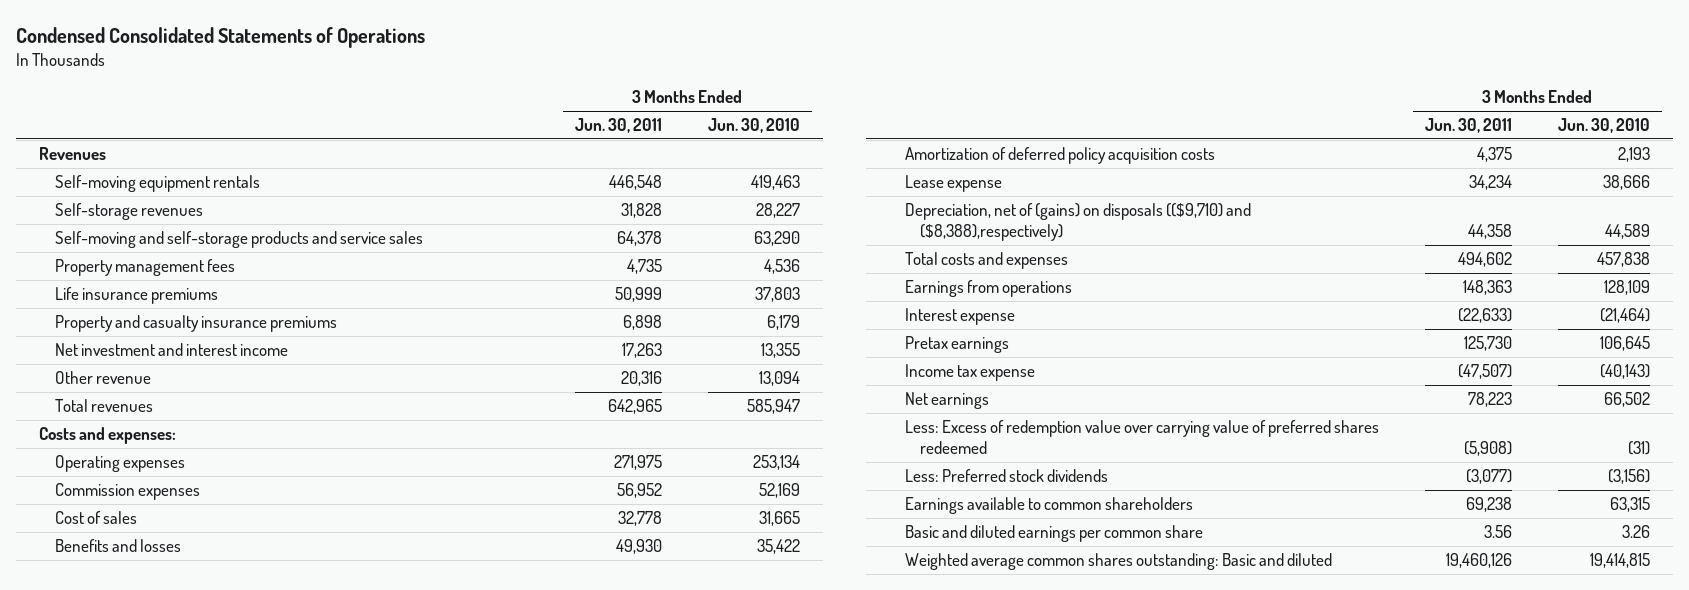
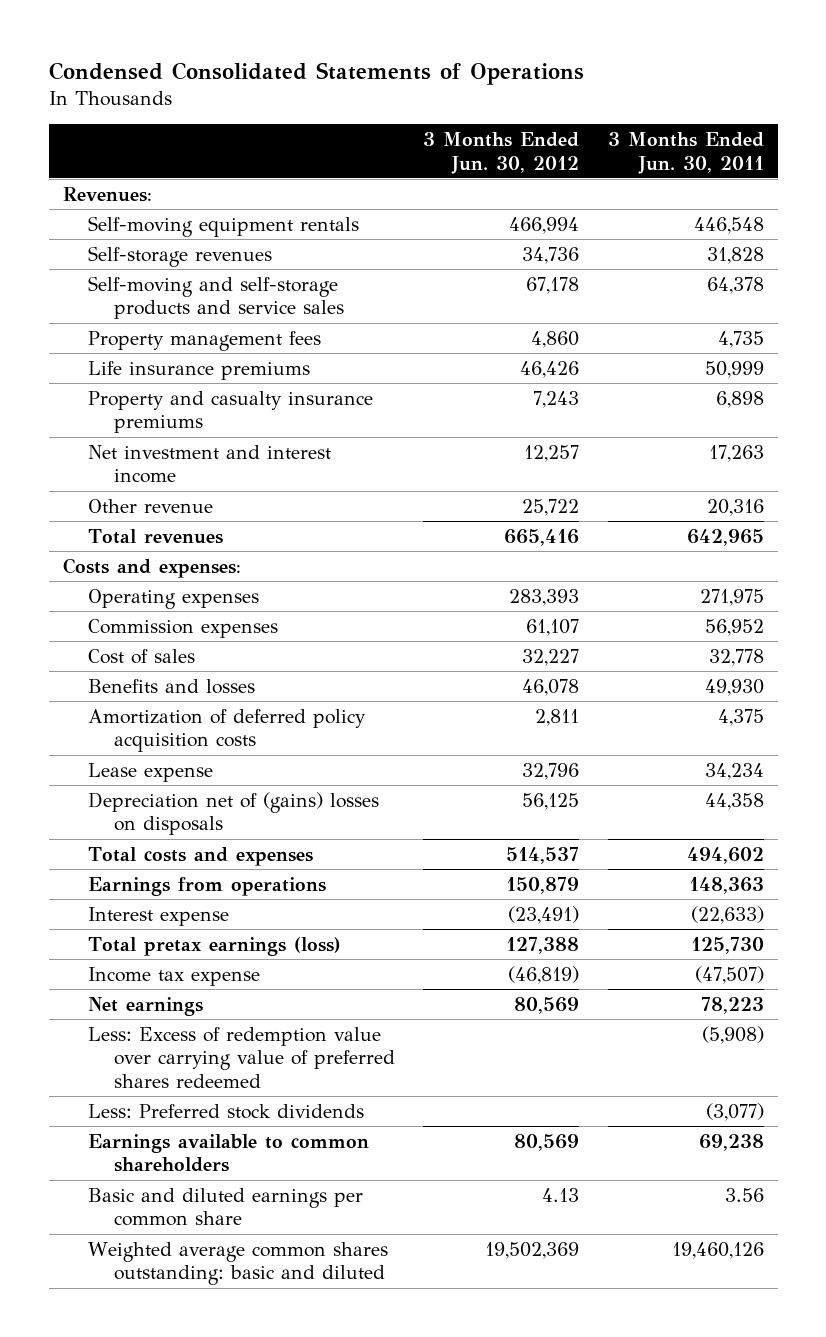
[708,118,801,134] Jun. 30, 2010 -> none
none -> [423,131,580,174] 3 Months Ended Jun. 30, 2012
[39,147,107,161] Revenues -> [62,186,152,202] Revenues:
[904,203,1251,242] Depreciation, net of (gains) on disposals (($9,710) and ($8,388),respectively) -> [88,791,380,836] Depreciation net of (gains) losses on disposals
[904,336,1009,354] Pretax earnings -> [88,936,342,956] Total pretax earnings (loss)
[904,553,1332,571] Weighted average common shares outstanding: Basic and diluted -> [88,1241,389,1286] Weighted average common shares outstanding: basic and diluted

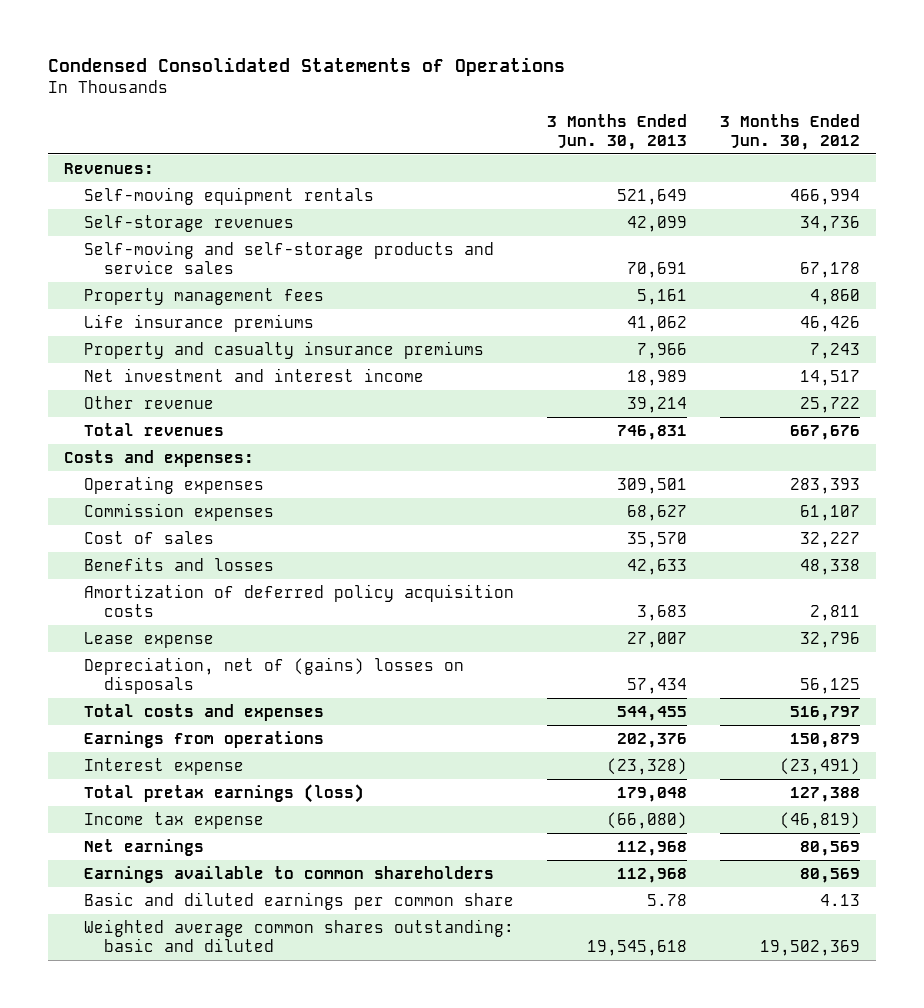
[607,131,764,174] 3 Months Ended Jun. 30, 2011 -> none
none -> [547,113,688,150] 3 Months Ended Jun. 30, 2013
[524,444,580,462] 12,257 -> [799,369,860,386] 14,517
[504,528,580,546] 665,416 -> [789,424,860,440] 667,676
[522,678,580,696] 46,078 -> [799,558,860,575] 48,338
[88,791,380,836] Depreciation net of (gains) losses on disposals -> [84,656,465,694] Depreciation, net of (gains) losses on disposals
[506,846,580,864] 514,537 -> [789,705,860,721] 516,797
[88,1026,396,1089] Less: Excess of redemption value over carrying value of preferred shares redeemed -> none
[88,1103,365,1119] Less: Preferred stock dividends -> none

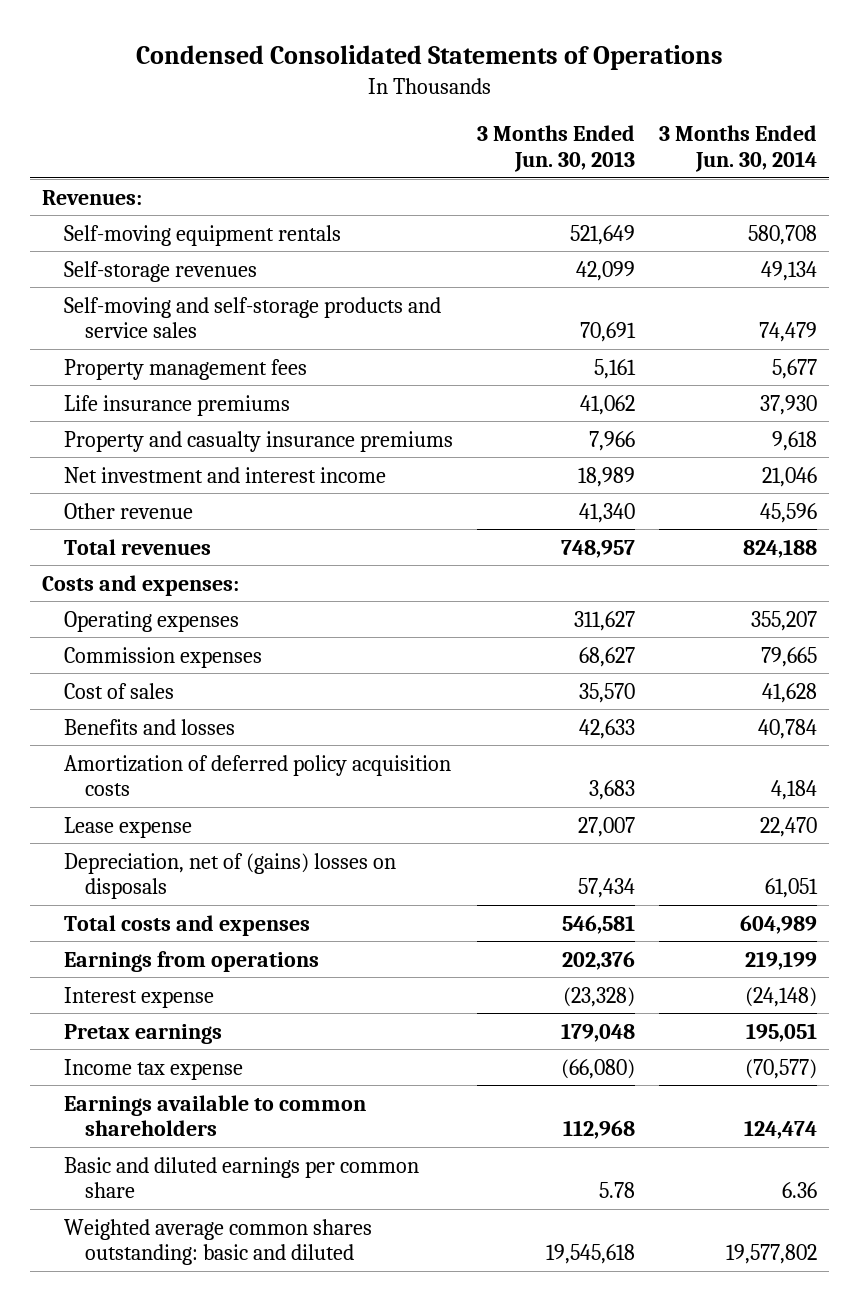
[719,113,860,150] 3 Months Ended Jun. 30, 2012 -> none
none -> [659,125,818,172] 3 Months Ended Jun. 30, 2014
[627,396,688,413] 39,214 -> [579,502,636,523] 41,340
[617,424,688,440] 746,831 -> [561,539,636,558] 748,957
[617,477,688,494] 309,501 -> [574,610,636,631] 311,627
[617,705,688,721] 544,455 -> [562,914,636,934] 546,581
[84,783,365,803] Total pretax earnings (loss) -> [63,1023,222,1044] Pretax earnings
[84,838,205,856] Net earnings -> none

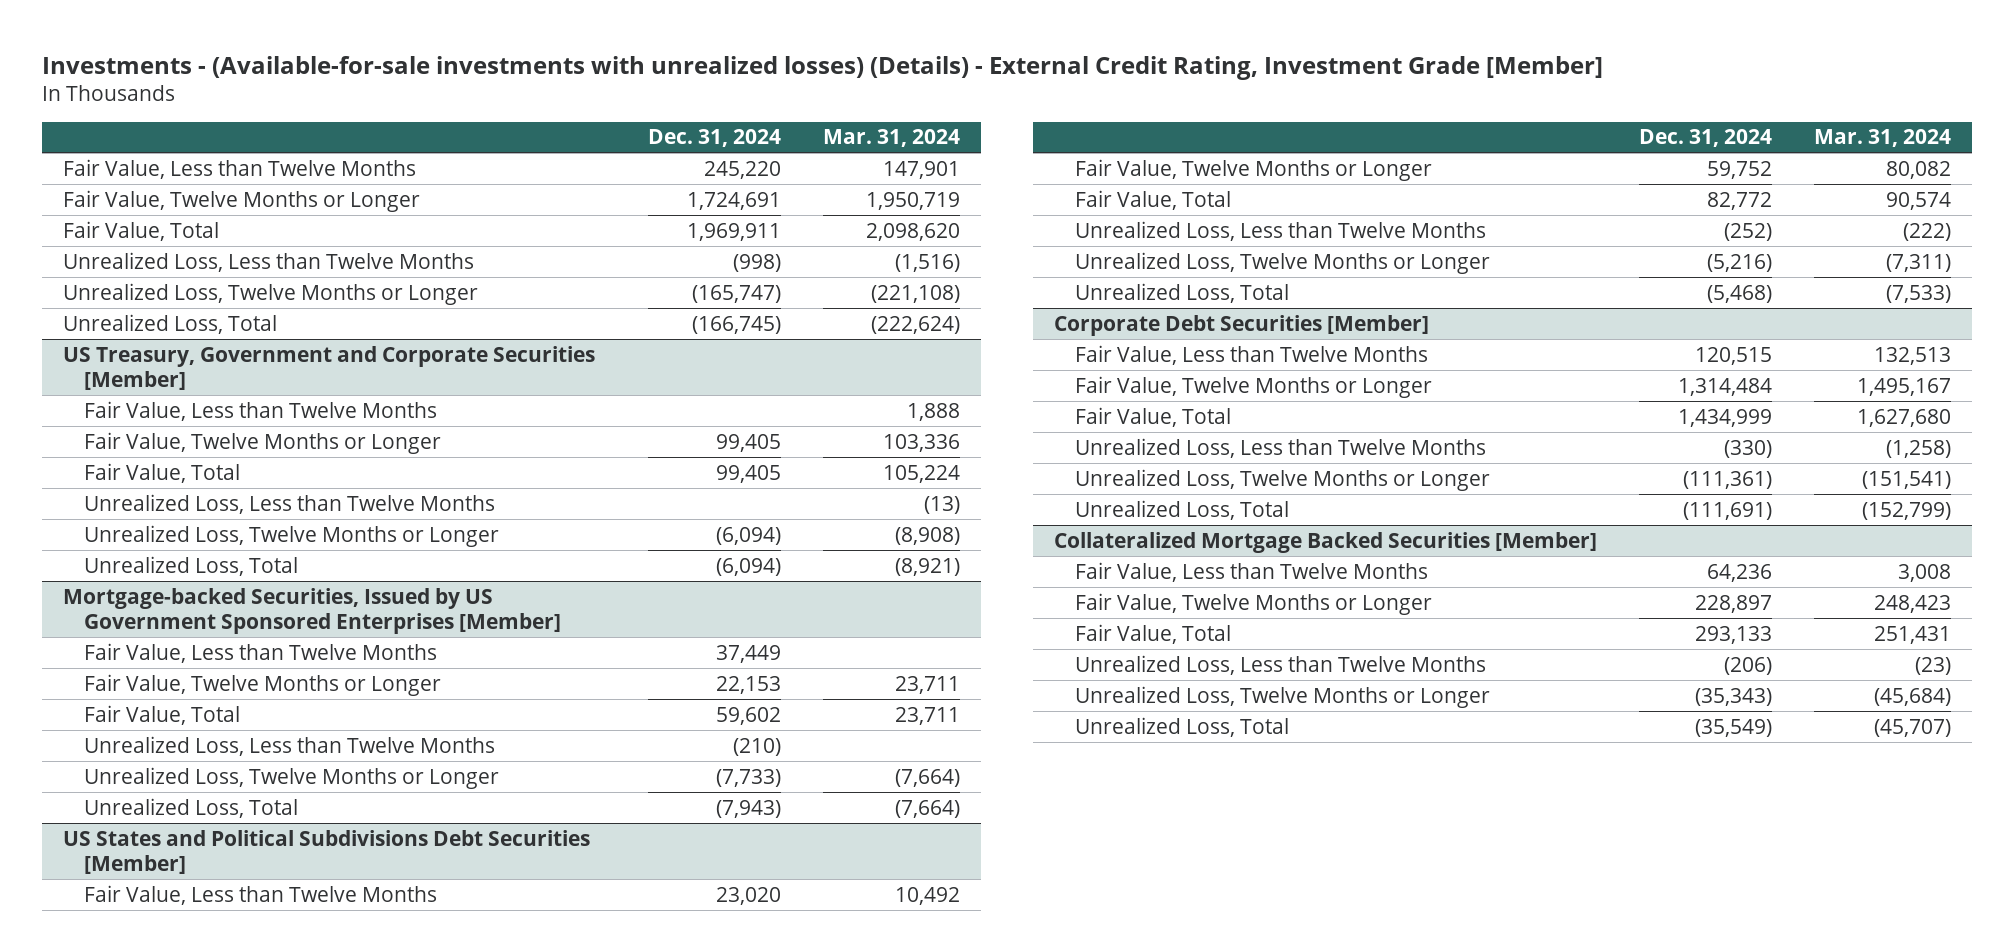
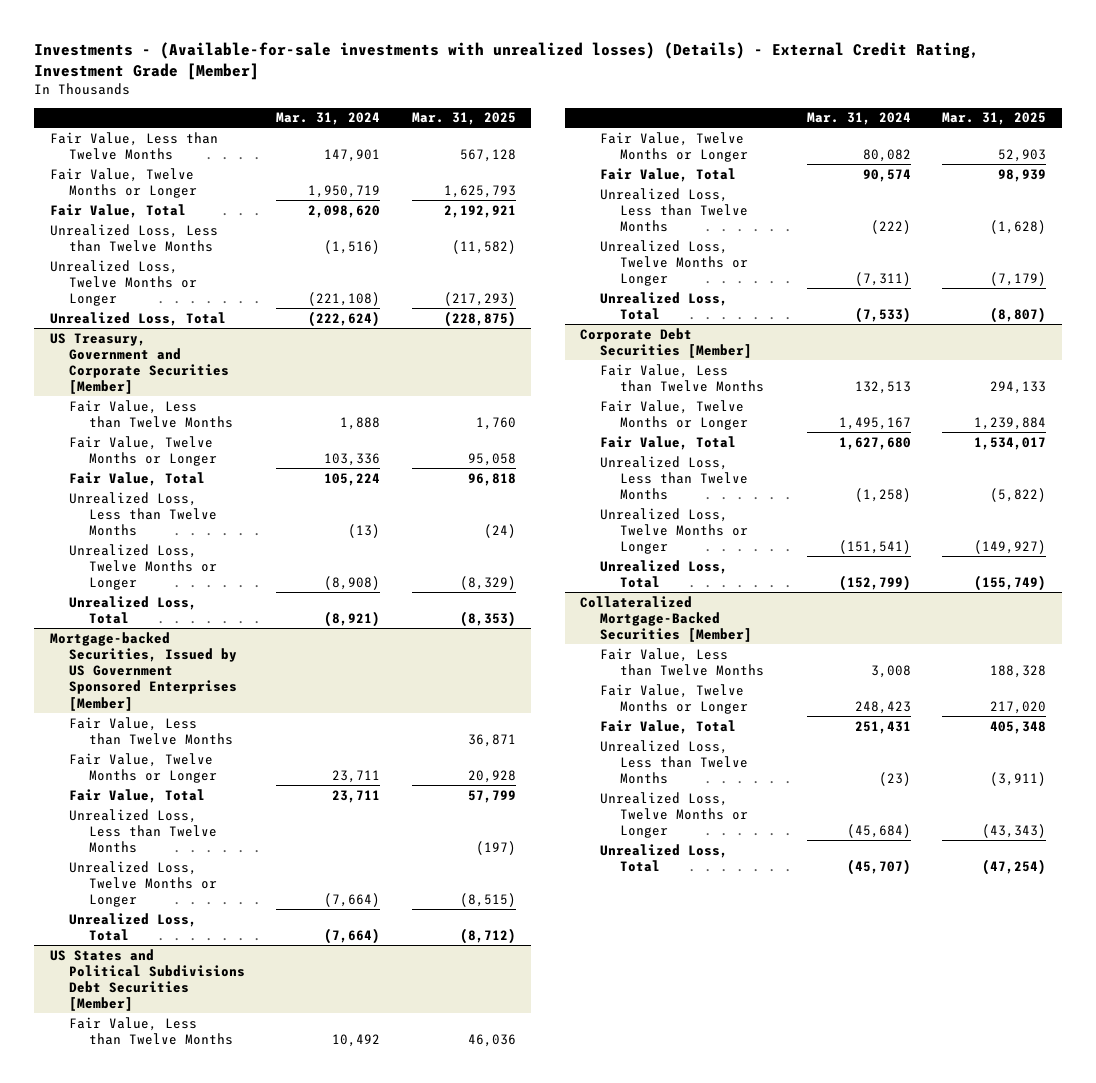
[648,129,782,148] Dec. 31, 2024 -> none
none -> [411,112,516,126] Mar. 31, 2025
[1053,531,1597,553] Collateralized Mortgage Backed Securities [Member] -> [580,595,753,643] Collateralized Mortgage-Backed Securities [Member]

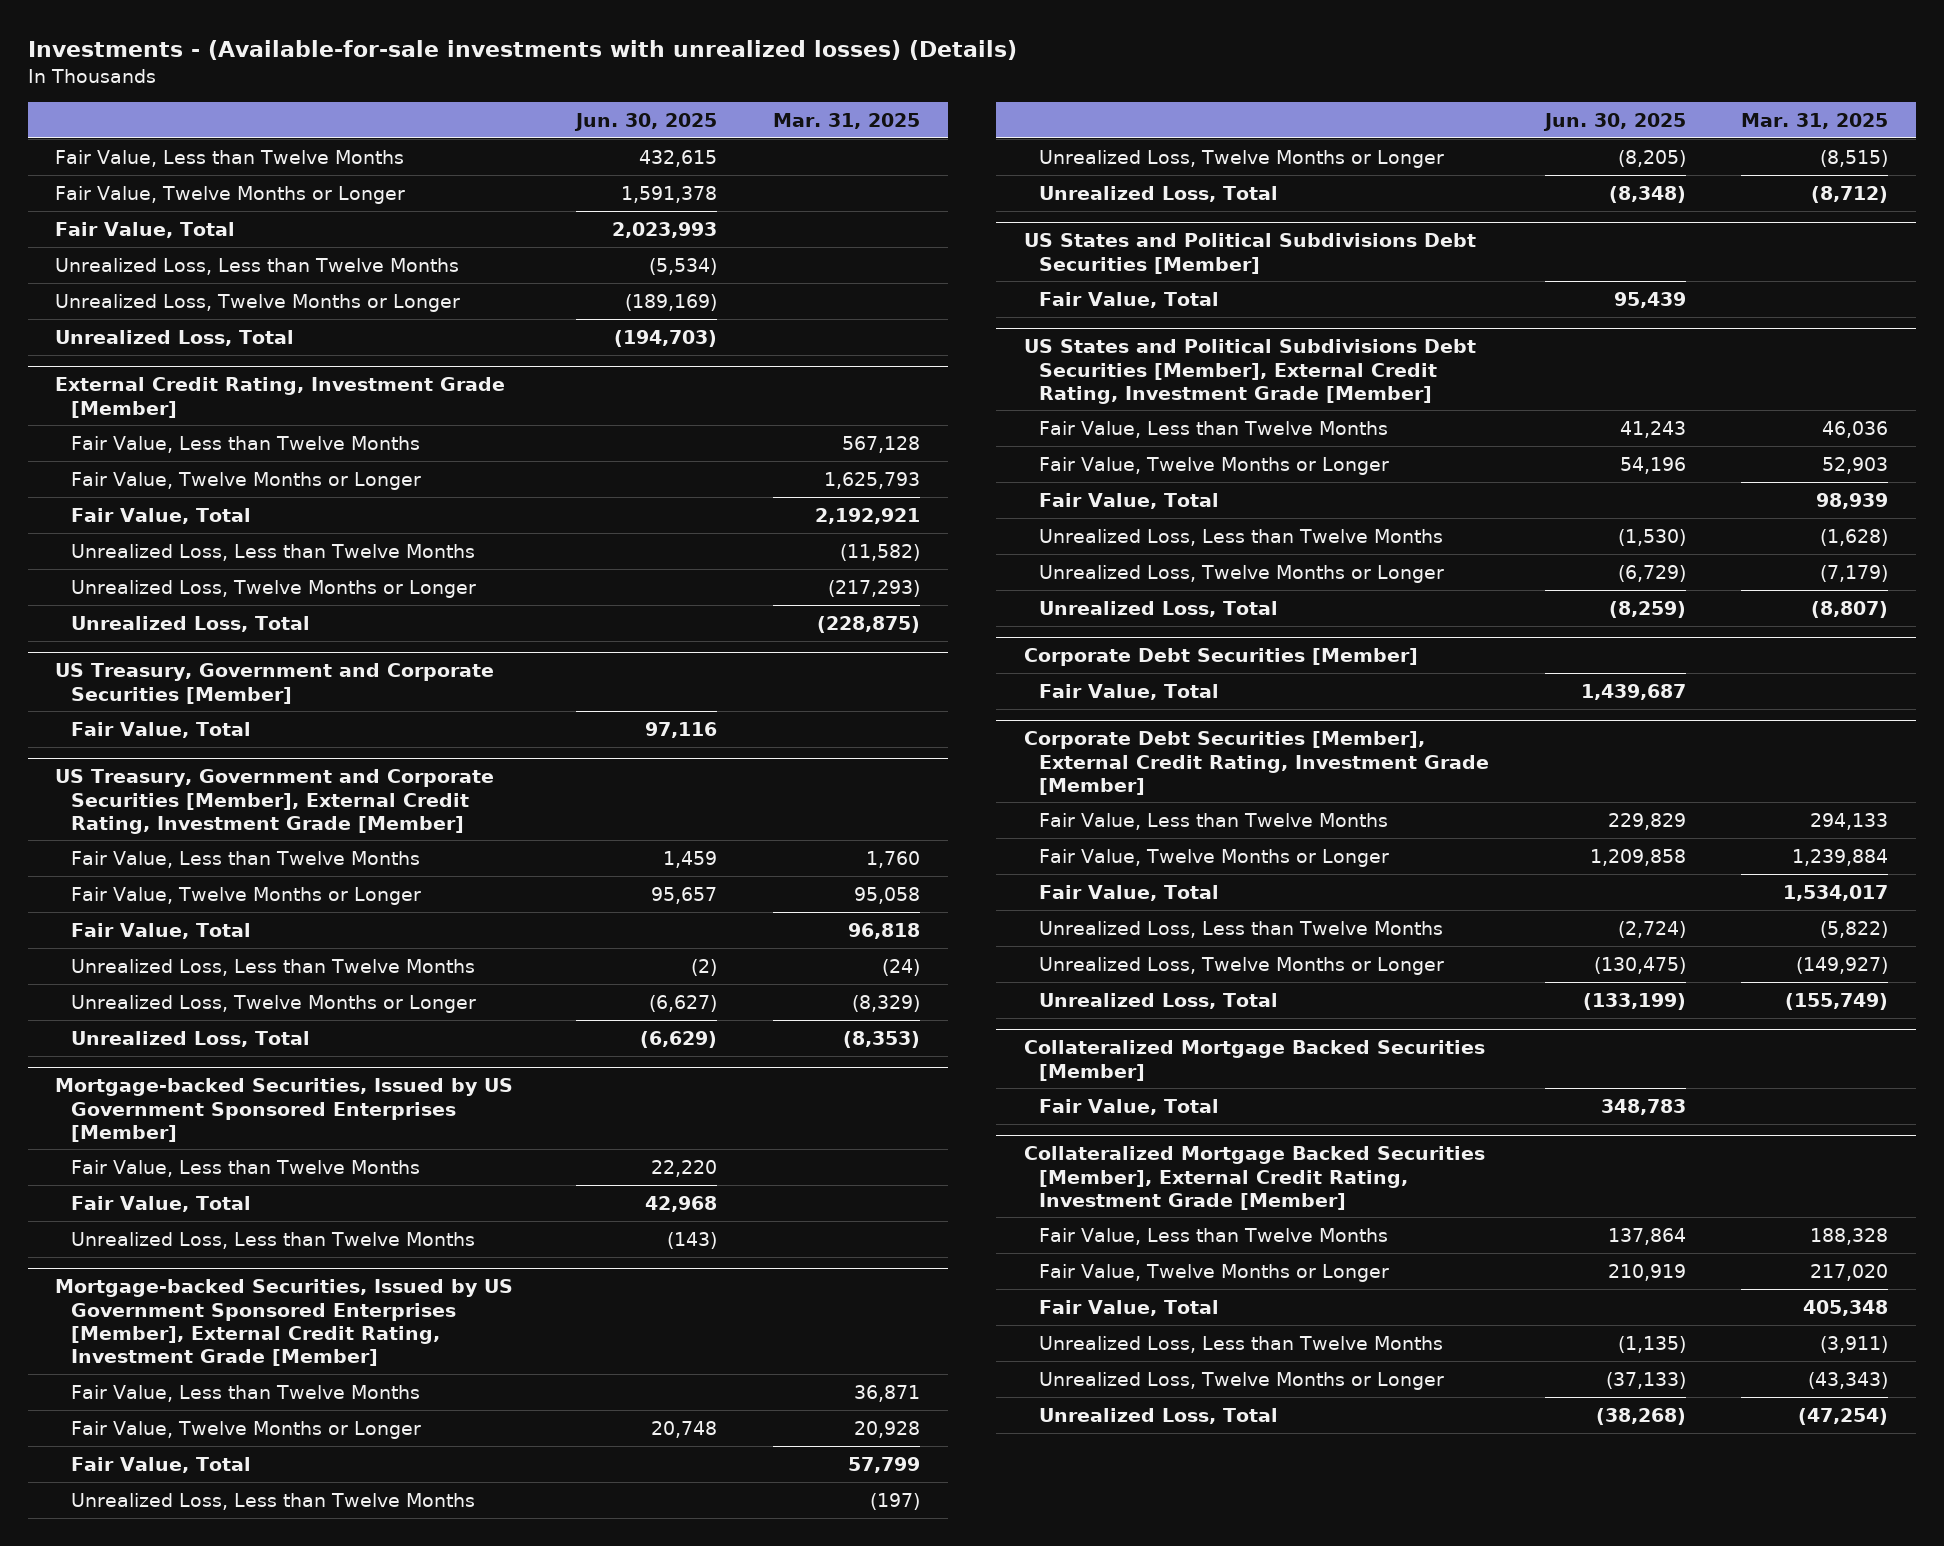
[34,42,980,81] Investments - (Available-for-sale investments with unrealized losses) (Details) - External Credit Rating, Investment Grade [Member] -> [27,40,1017,61] Investments - (Available-for-sale investments with unrealized losses) (Details)
[276,112,381,126] Mar. 31, 2024 -> none
none -> [574,113,718,132] Jun. 30, 2025
none -> [55,149,405,167] Fair Value, Less than Twelve Months
none -> [55,185,406,204] Fair Value, Twelve Months or Longer
none -> [55,221,236,238] Fair Value, Total
none -> [55,257,460,275] Unrealized Loss, Less than Twelve Months
none -> [55,293,461,312] Unrealized Loss, Twelve Months or Longer
none -> [55,329,295,346] Unrealized Loss, Total
none -> [55,377,506,418] External Credit Rating, Investment Grade [Member]
none -> [70,721,251,738] Fair Value, Total
none -> [55,769,495,834] US Treasury, Government and Corporate Securities [Member], External Credit Rating, Investment Grade [Member]
none -> [70,1159,420,1177] Fair Value, Less than Twelve Months
none -> [70,1195,251,1212] Fair Value, Total
none -> [70,1231,475,1249] Unrealized Loss, Less than Twelve Months
none -> [55,1279,514,1366] Mortgage-backed Securities, Issued by US Government Sponsored Enterprises [Member], External Credit Rating, Investment Grade [Member]
none -> [1038,291,1219,308] Fair Value, Total
none -> [1023,339,1476,404] US States and Political Subdivisions Debt Securities [Member], External Credit Rating, Investment Grade [Member]
none -> [1038,683,1219,700] Fair Value, Total
none -> [1023,731,1489,795] Corporate Debt Securities [Member], External Credit Rating, Investment Grade [Member]
[580,595,753,643] Collateralized Mortgage-Backed Securities [Member] -> [1023,1040,1485,1081] Collateralized Mortgage Backed Securities [Member]
none -> [1038,1098,1219,1115] Fair Value, Total
none -> [1023,1146,1485,1210] Collateralized Mortgage Backed Securities [Member], External Credit Rating, Investment Grade [Member]

